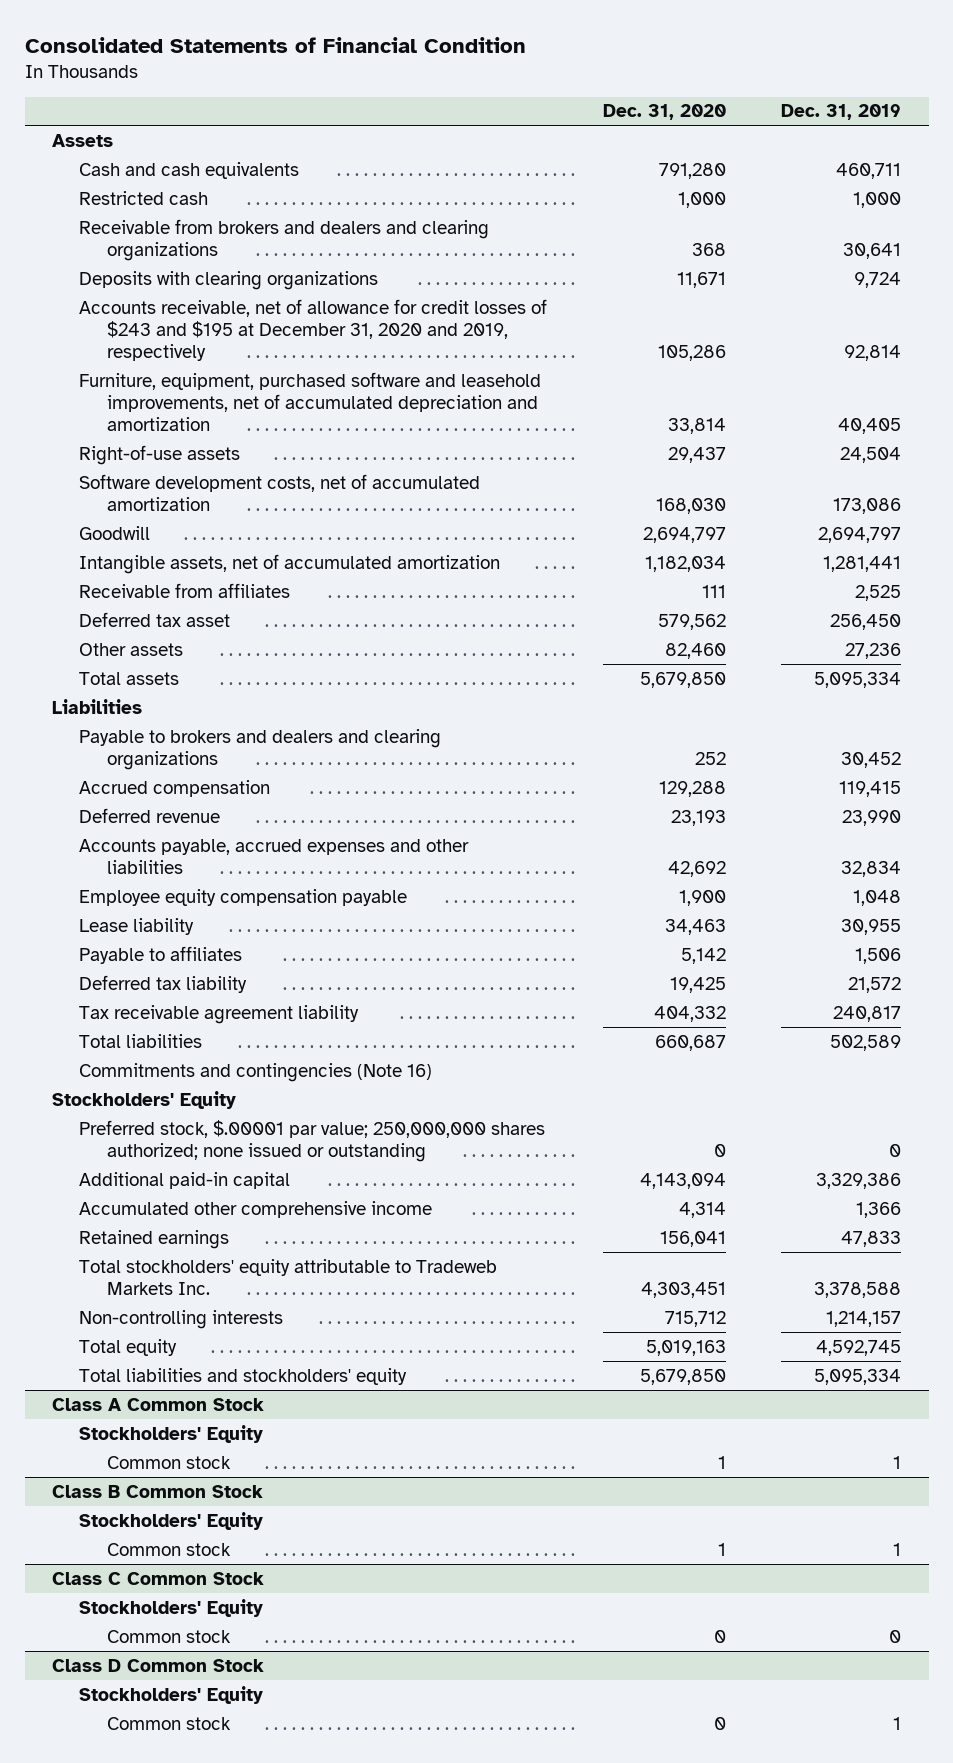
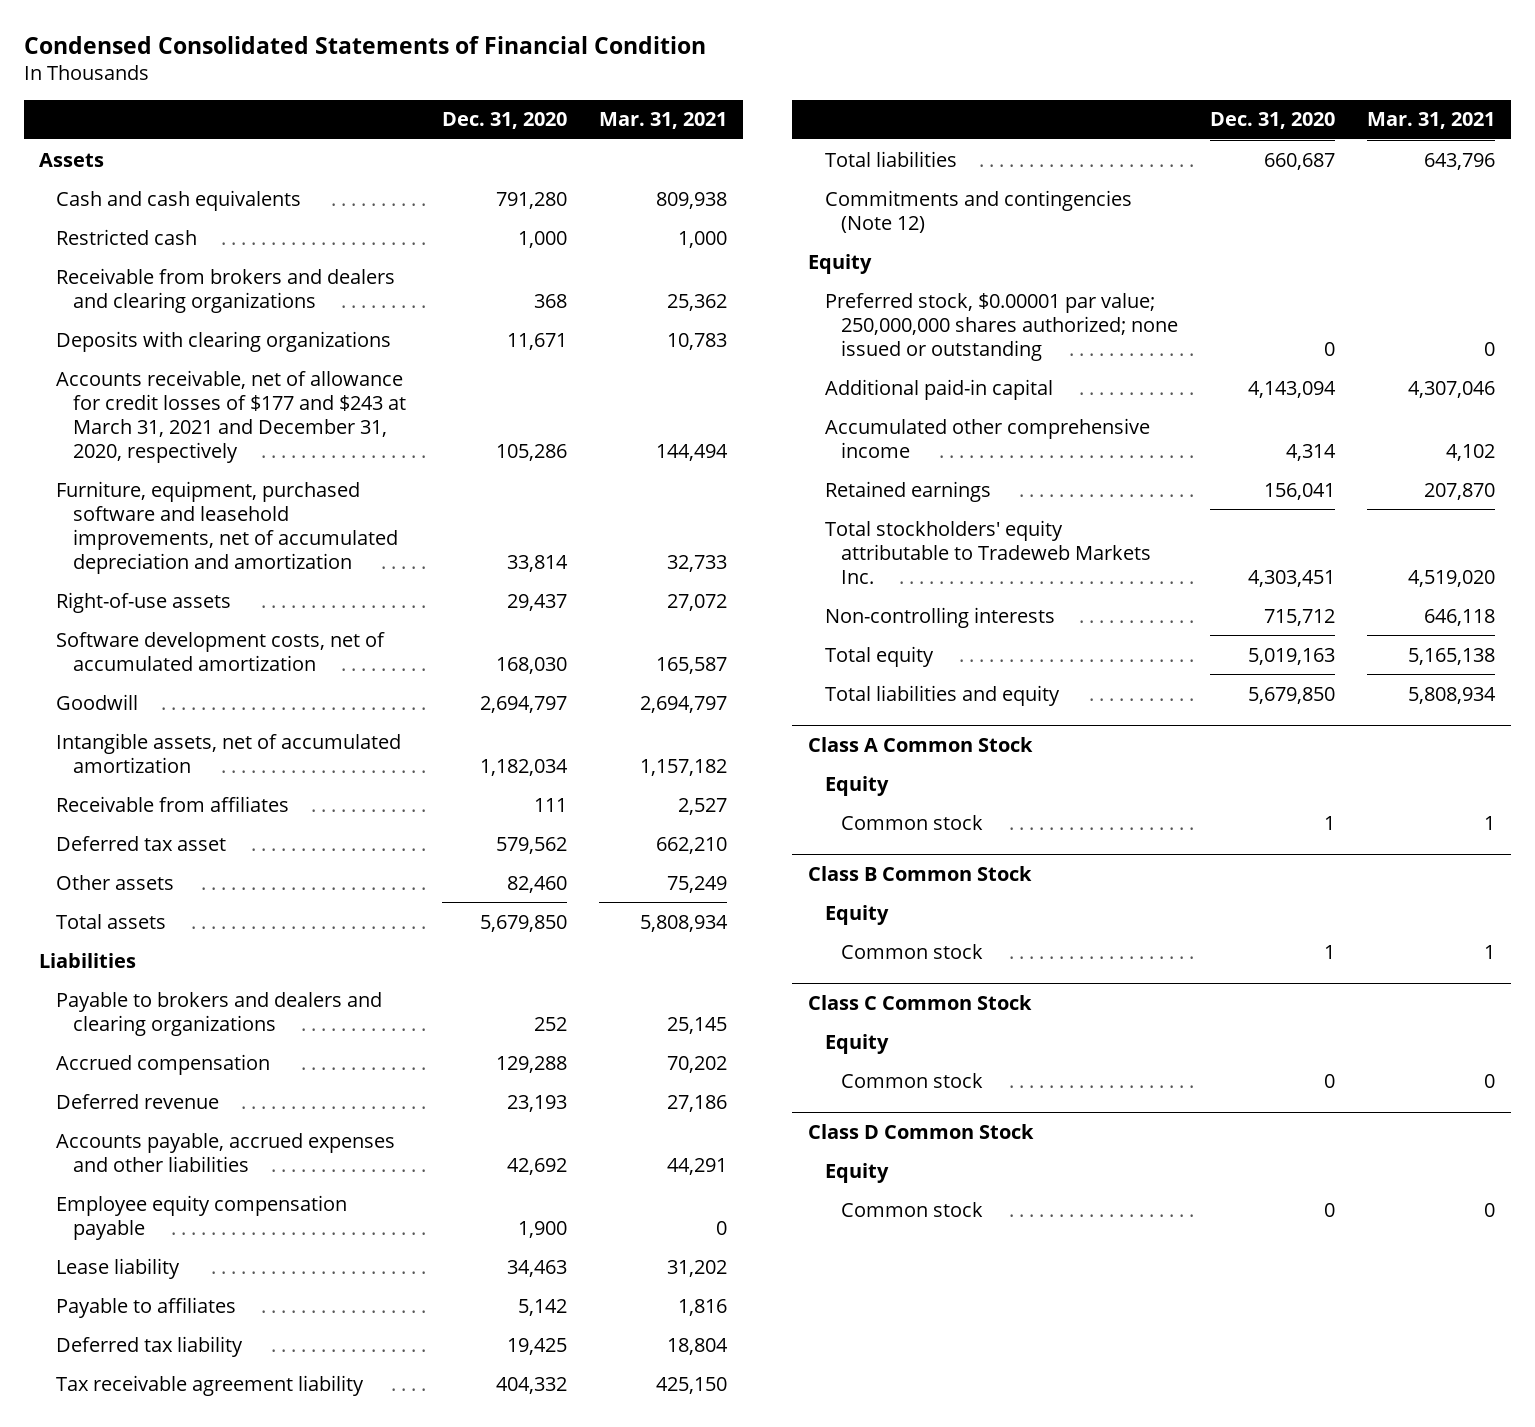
[24,37,526,54] Consolidated Statements of Financial Condition -> [23,35,706,54] Condensed Consolidated Statements of Financial Condition
[780,104,901,121] Dec. 31, 2019 -> none
none -> [598,112,727,130] Mar. 31, 2021
[79,298,548,361] Accounts receivable, net of allowance for credit losses of $243 and $195 at December 31, 2020 and 2019, respectively -> [56,369,407,463] Accounts receivable, net of allowance for credit losses of $177 and $243 at March 31, 2021 and December 31, 2020, respectively
[79,1062,433,1082] Commitments and contingencies (Note 16) -> [824,189,1132,233] Commitments and contingencies (Note 12)
[52,1090,237,1109] Stockholders' Equity -> [807,253,872,274] Equity
[79,1119,546,1162] Preferred stock, $.00001 par value; 250,000,000 shares authorized; none issued or outstanding -> [824,292,1179,361] Preferred stock, $0.00001 par value; 250,000,000 shares authorized; none issued or outstanding
[79,1367,408,1385] Total liabilities and stockholders' equity -> [824,684,1060,706] Total liabilities and equity
[79,1424,264,1443] Stockholders' Equity -> [824,775,889,796] Equity
[79,1511,264,1530] Stockholders' Equity -> [824,904,889,925] Equity
[79,1598,264,1617] Stockholders' Equity -> [824,1033,889,1054] Equity
[79,1685,264,1704] Stockholders' Equity -> [824,1162,889,1183] Equity

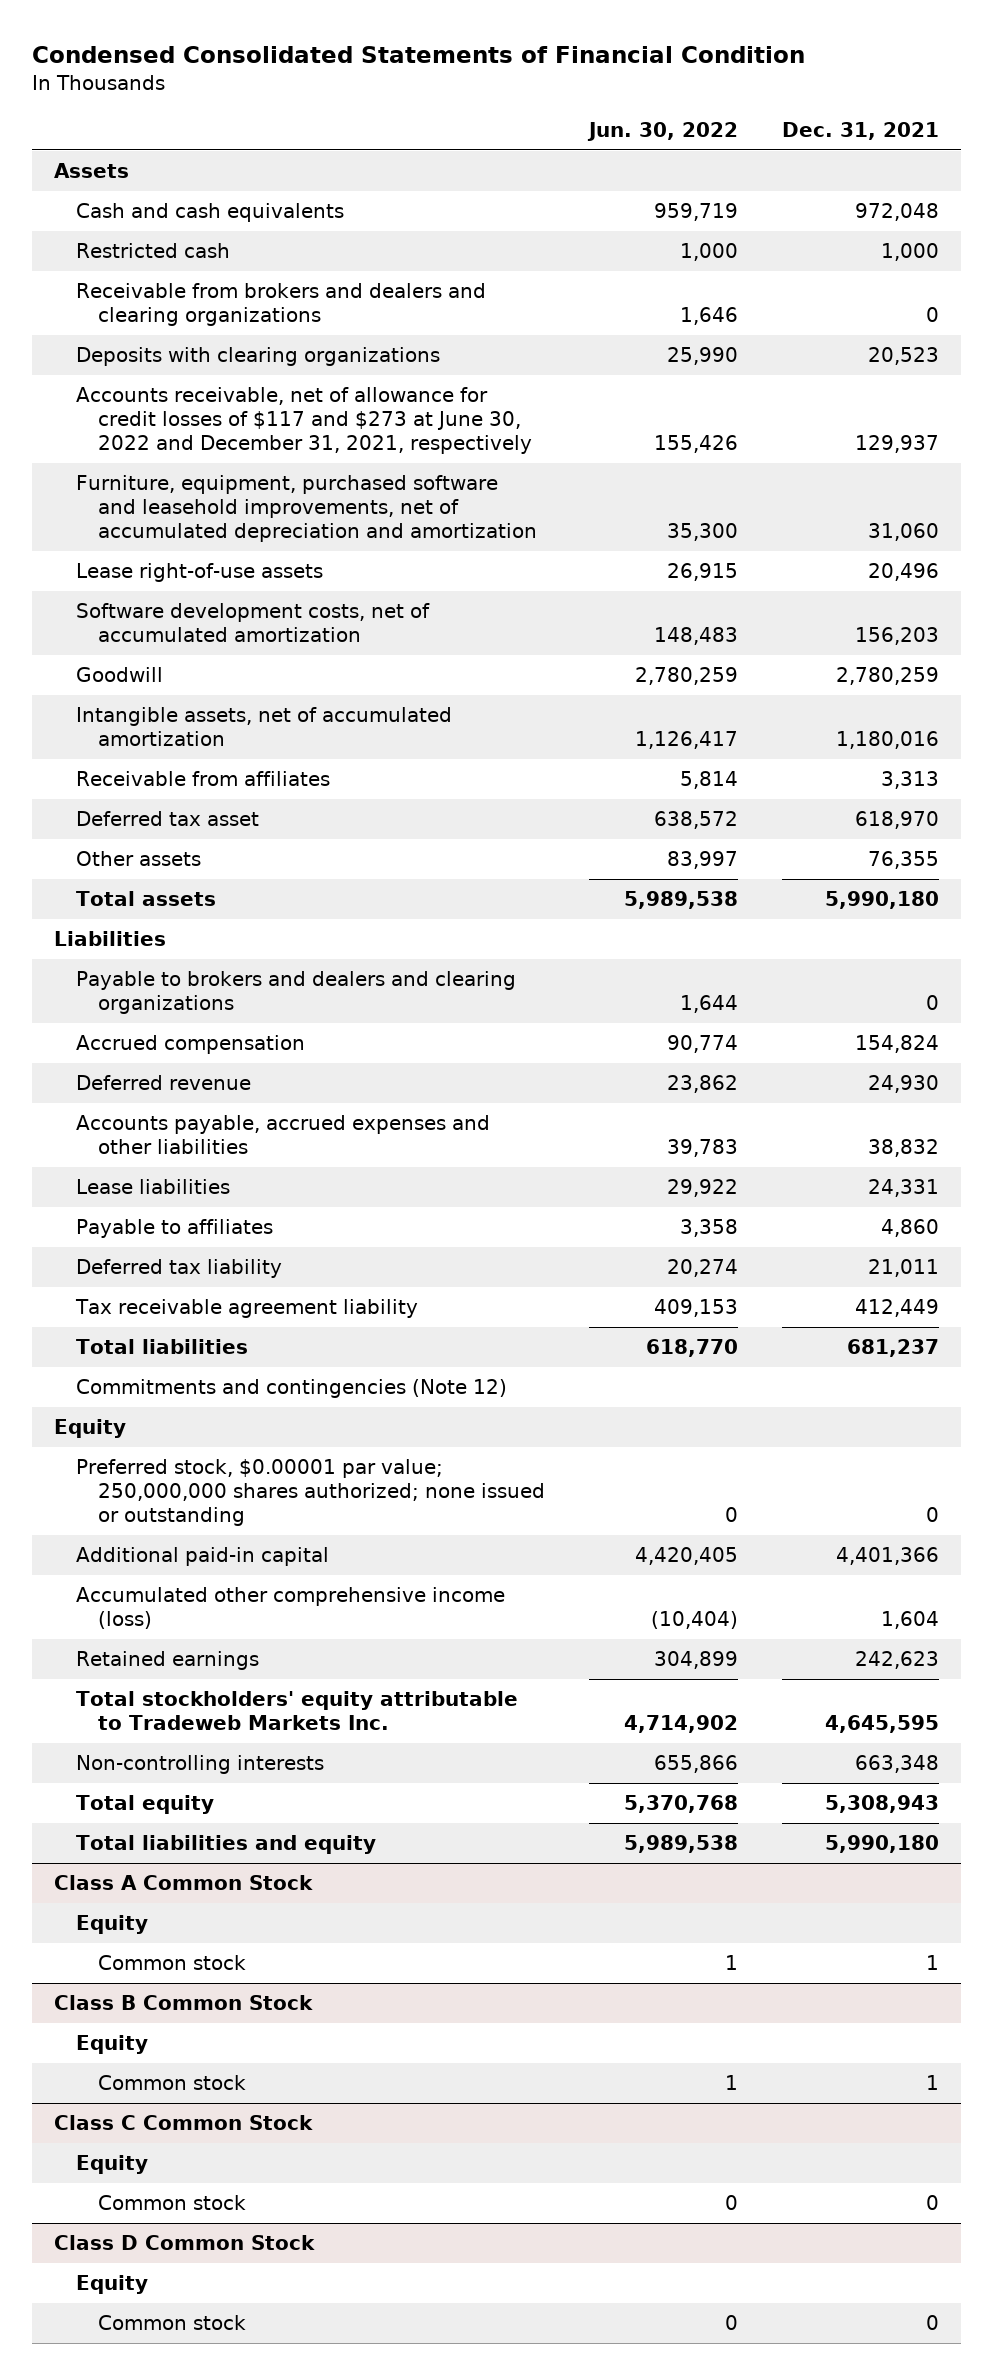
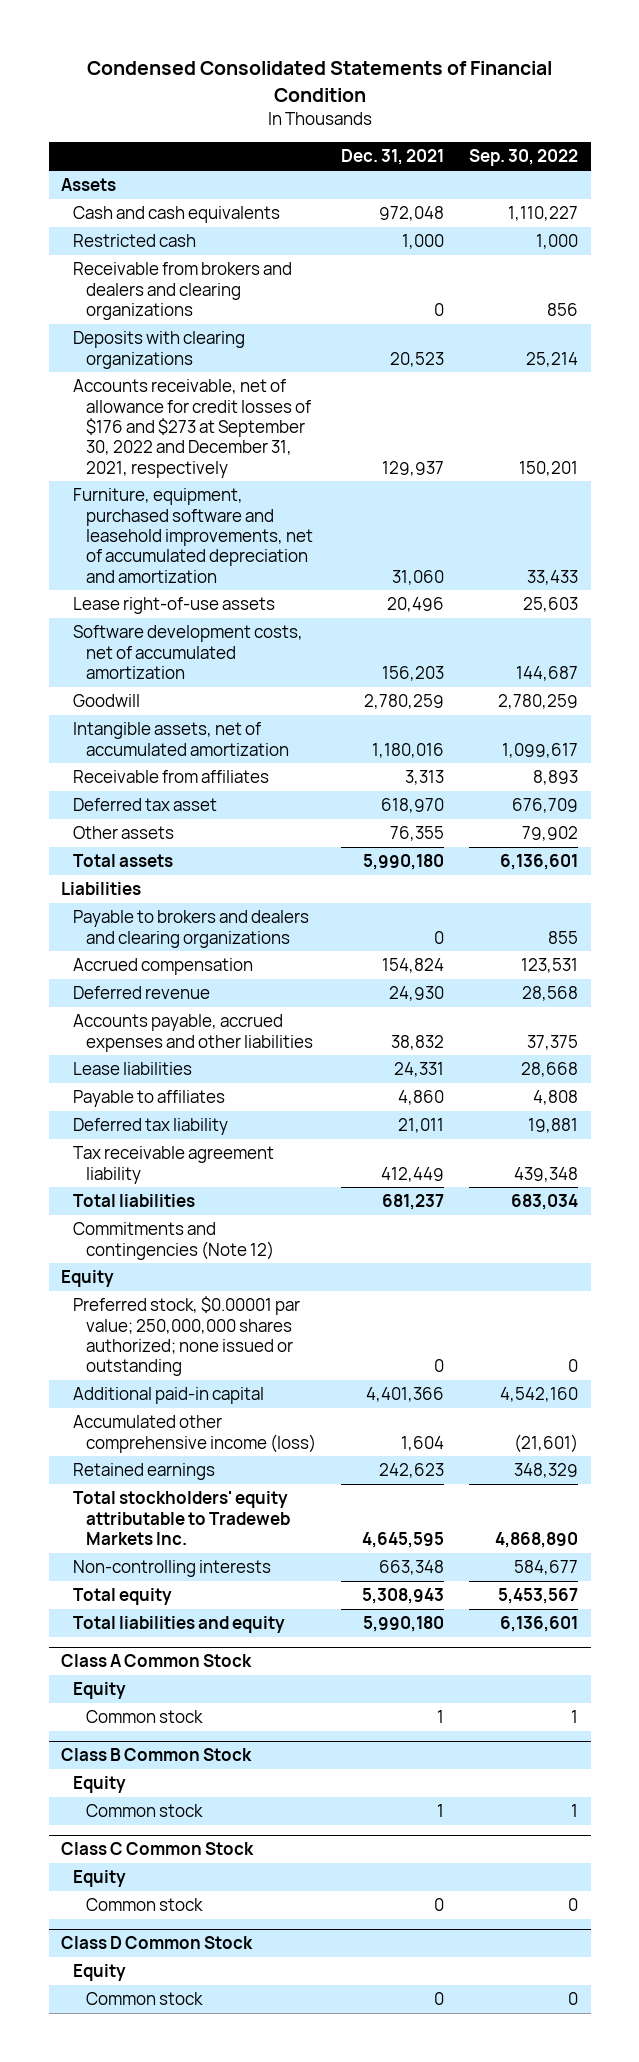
[586,122,738,142] Jun. 30, 2022 -> none
none -> [469,149,579,167] Sep. 30, 2022
[75,387,532,455] Accounts receivable, net of allowance for credit losses of $117 and $273 at June 30, 2022 and December 31, 2021, respectively -> [73,379,311,478] Accounts receivable, net of allowance for credit losses of $176 and $273 at September 30, 2022 and December 31, 2021, respectively

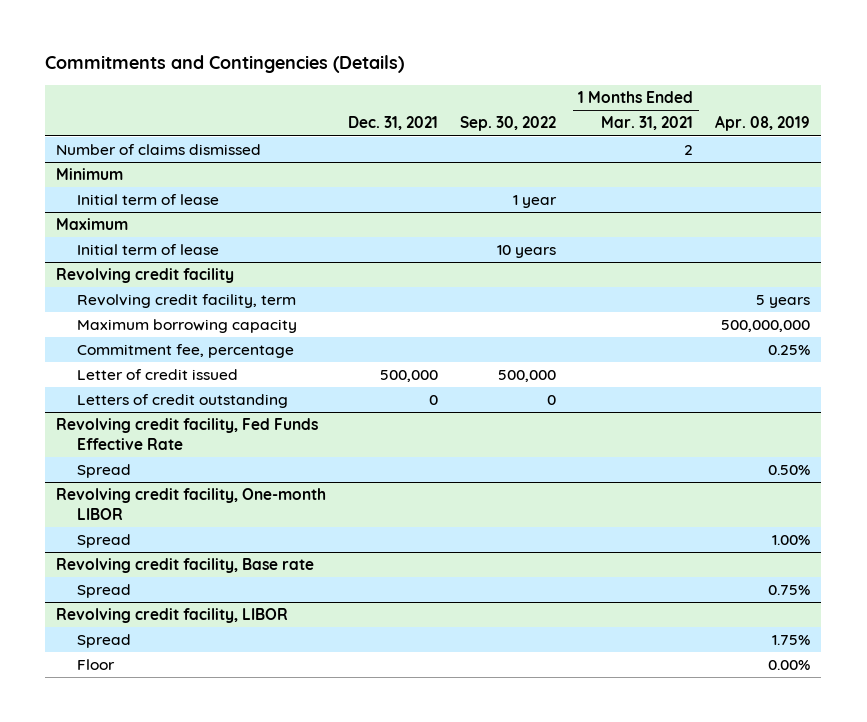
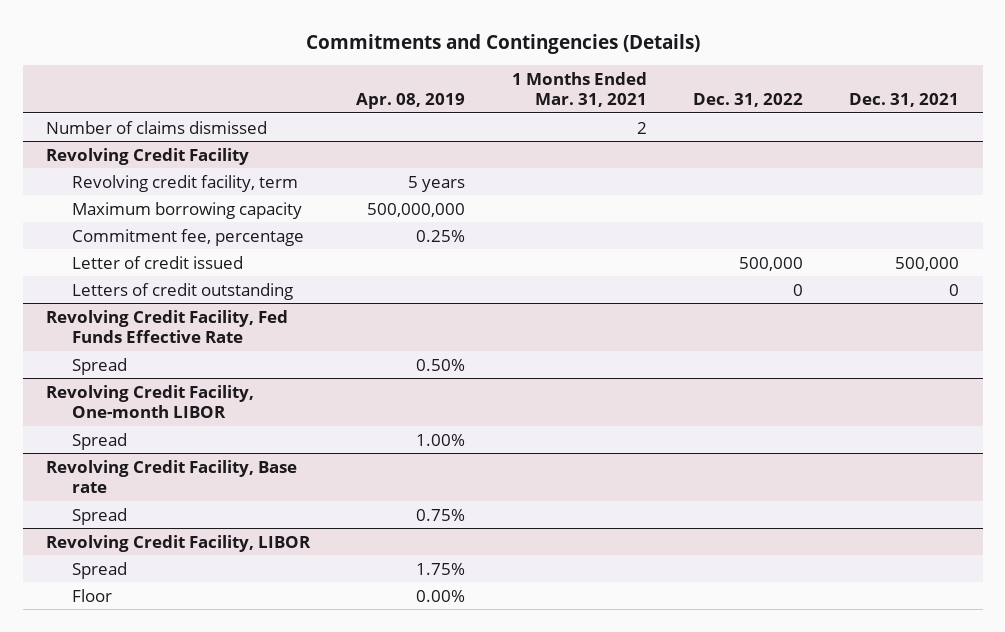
[460,116,557,132] Sep. 30, 2022 -> none
none -> [692,93,803,108] Dec. 31, 2022
[56,168,124,181] Minimum -> none
[77,194,220,206] Initial term of lease -> none
[56,218,129,231] Maximum -> none
[77,244,220,256] Initial term of lease -> none
[56,268,235,284] Revolving credit facility -> [45,147,249,165] Revolving Credit Facility
[56,418,319,450] Revolving credit facility, Fed Funds Effective Rate -> [45,309,288,343] Revolving Credit Facility, Fed Funds Effective Rate
[56,488,327,520] Revolving credit facility, One-month LIBOR -> [45,384,254,418] Revolving Credit Facility, One-month LIBOR
[56,558,315,574] Revolving credit facility, Base rate -> [45,459,297,493] Revolving Credit Facility, Base rate
[56,608,289,624] Revolving credit facility, LIBOR -> [45,534,311,552] Revolving Credit Facility, LIBOR

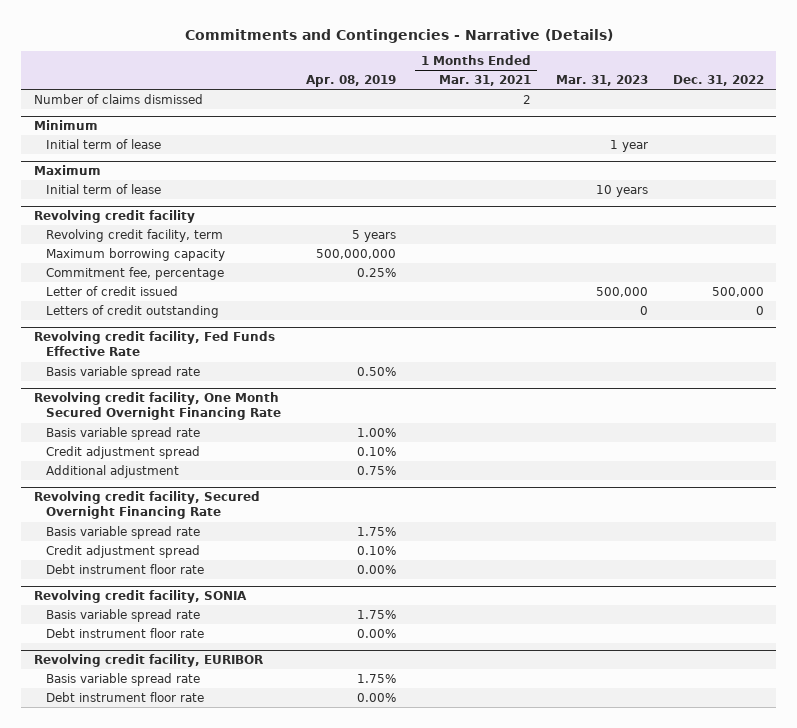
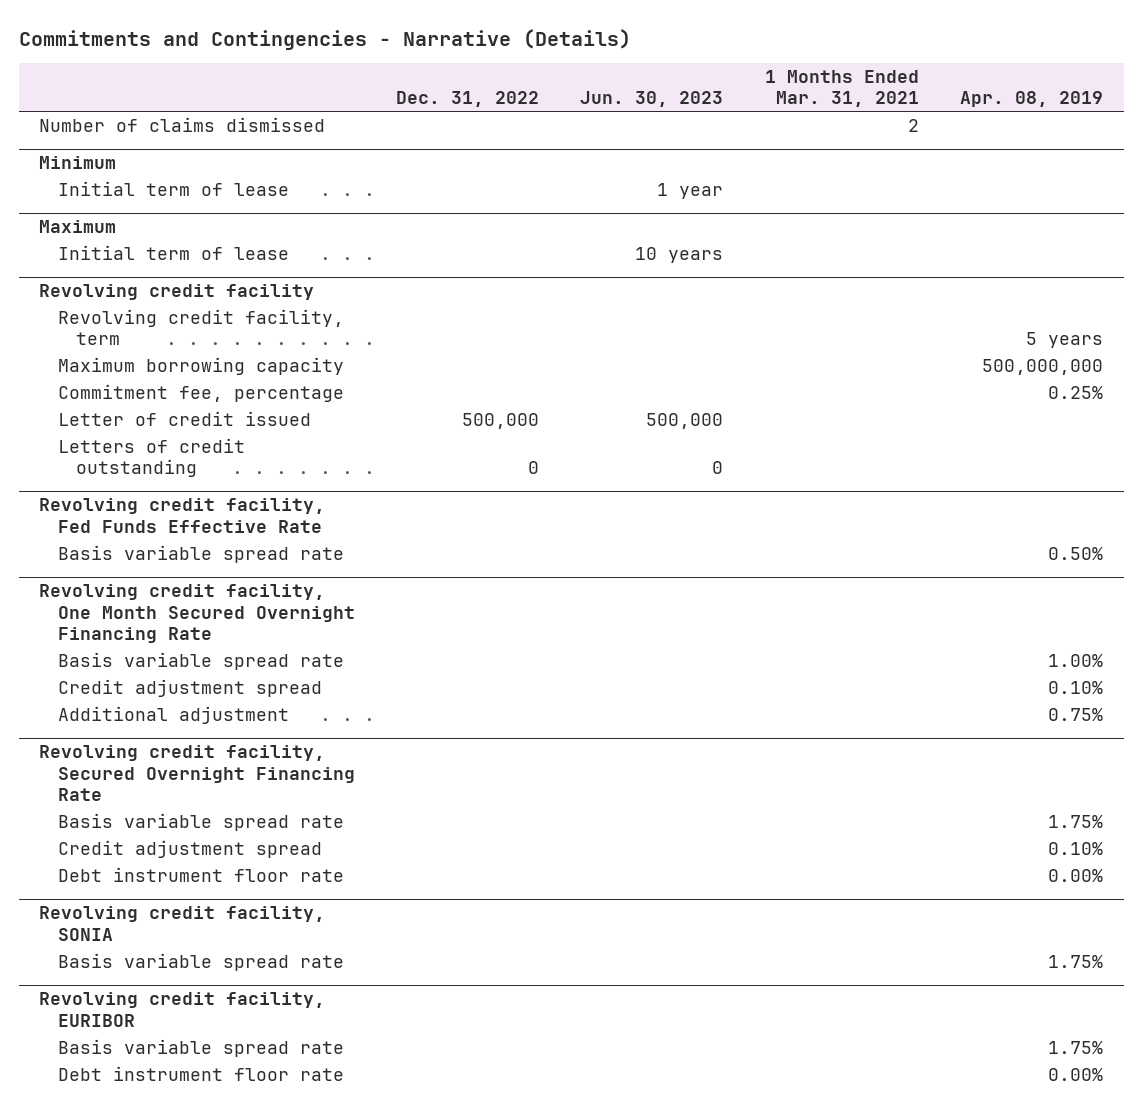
[555,75,648,87] Mar. 31, 2023 -> none
none -> [580,91,724,108] Jun. 30, 2023
[46,627,205,638] Debt instrument floor rate -> none

